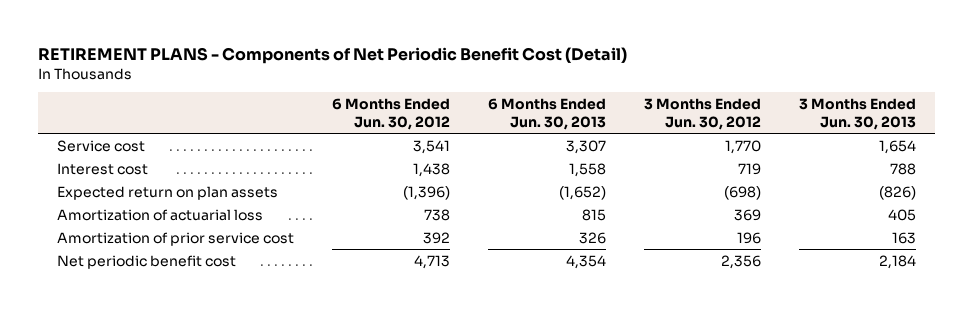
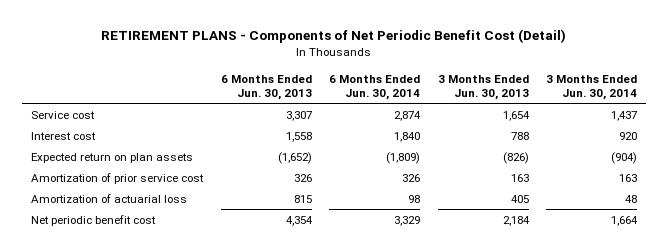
[332,98,451,130] 6 Months Ended Jun. 30, 2012 -> none
[643,98,761,130] 3 Months Ended Jun. 30, 2012 -> none
none -> [329,74,421,100] 6 Months Ended Jun. 30, 2014
none -> [546,74,638,100] 3 Months Ended Jun. 30, 2014
[57,208,264,221] Amortization of actuarial loss -> [31,193,188,203] Amortization of actuarial loss

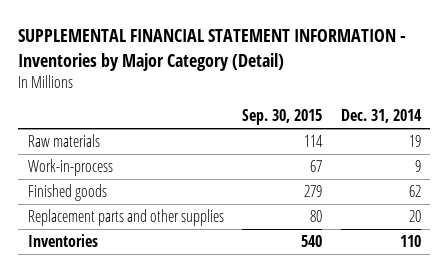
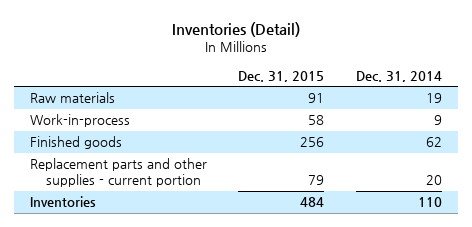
[18,29,407,71] SUPPLEMENTAL FINANCIAL STATEMENT INFORMATION - Inventories by Major Category (Detail) -> [171,21,300,37] Inventories (Detail)
[242,109,323,126] Sep. 30, 2015 -> none
none -> [238,70,325,82] Dec. 31, 2015
[27,209,224,227] Replacement parts and other supplies -> [29,158,207,188] Replacement parts and other supplies - current portion

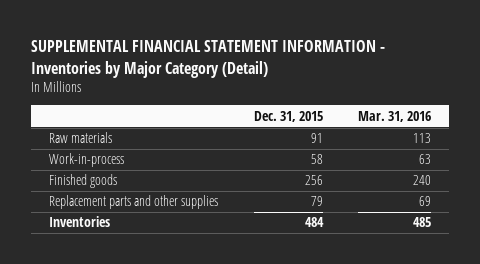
[171,21,300,37] Inventories (Detail) -> [31,40,386,78] SUPPLEMENTAL FINANCIAL STATEMENT INFORMATION - Inventories by Major Category (Detail)
[356,70,443,82] Dec. 31, 2014 -> none
none -> [358,110,432,122] Mar. 31, 2016
[29,158,207,188] Replacement parts and other supplies - current portion -> [49,195,219,210] Replacement parts and other supplies

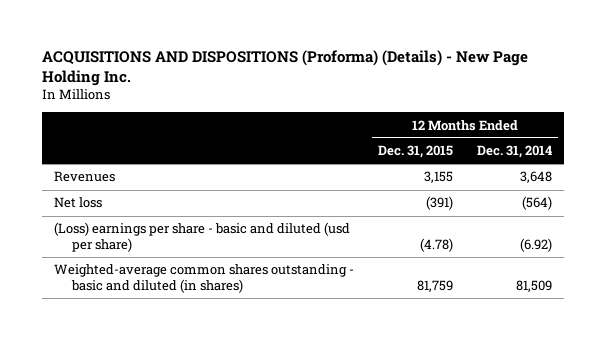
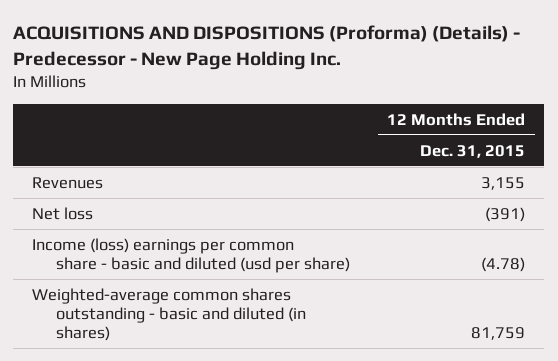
[41,49,528,86] ACQUISITIONS AND DISPOSITIONS (Proforma) (Details) - New Page Holding Inc. -> [13,25,521,70] ACQUISITIONS AND DISPOSITIONS (Proforma) (Details) - Predecessor - New Page Holding Inc.
[477,145,553,159] Dec. 31, 2014 -> none
[53,222,350,252] (Loss) earnings per share - basic and diluted (usd per share) -> [32,237,350,273] Income (loss) earnings per common share - basic and diluted (usd per share)

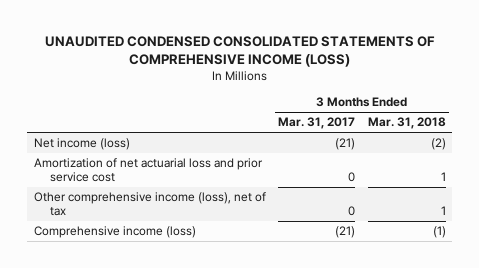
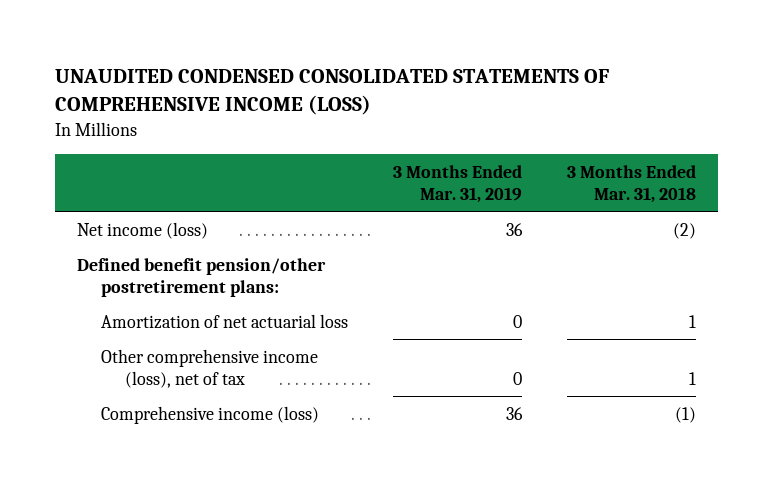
[278,117,356,130] Mar. 31, 2017 -> none
none -> [392,164,522,203] 3 Months Ended Mar. 31, 2019
none -> [77,257,327,297] Defined benefit pension/other postretirement plans:
[33,158,263,183] Amortization of net actuarial loss and prior service cost -> [101,313,349,329] Amortization of net actuarial loss

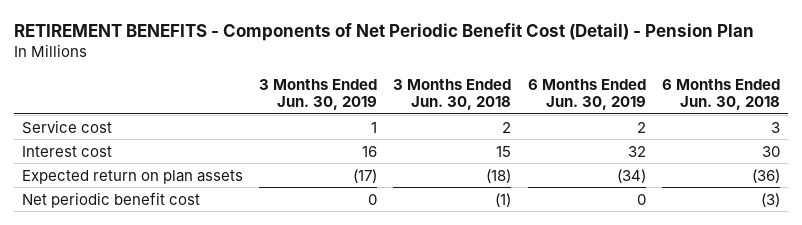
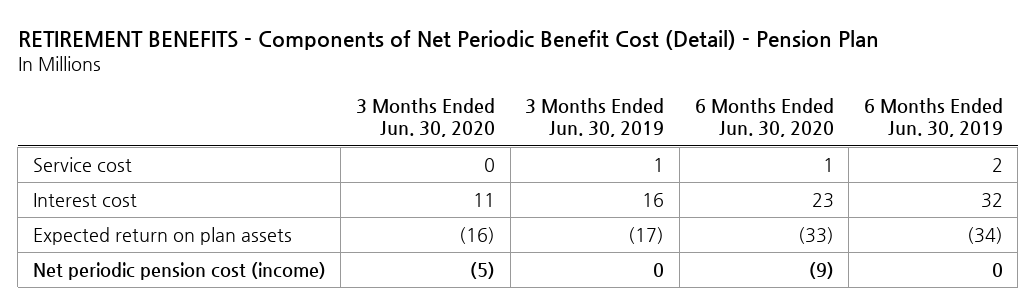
[393,78,512,111] 3 Months Ended Jun. 30, 2018 -> none
[661,78,780,111] 6 Months Ended Jun. 30, 2018 -> none
none -> [356,98,496,138] 3 Months Ended Jun. 30, 2020
none -> [694,98,834,138] 6 Months Ended Jun. 30, 2020
[22,191,201,208] Net periodic benefit cost -> [32,262,326,281] Net periodic pension cost (income)

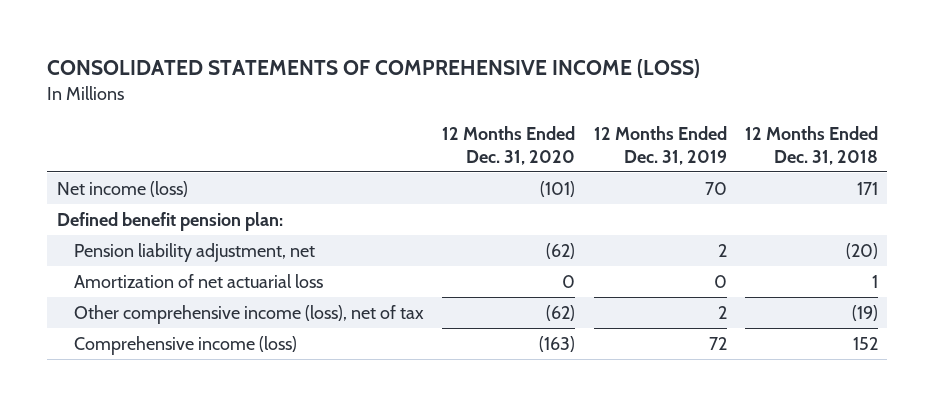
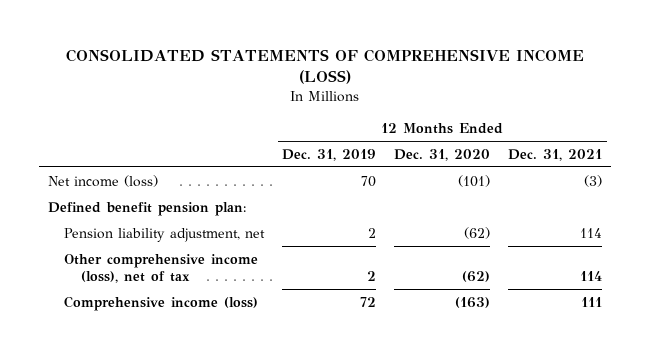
[745,125,879,165] 12 Months Ended Dec. 31, 2018 -> none
none -> [508,148,603,161] Dec. 31, 2021
[73,273,323,288] Amortization of net actuarial loss -> none

